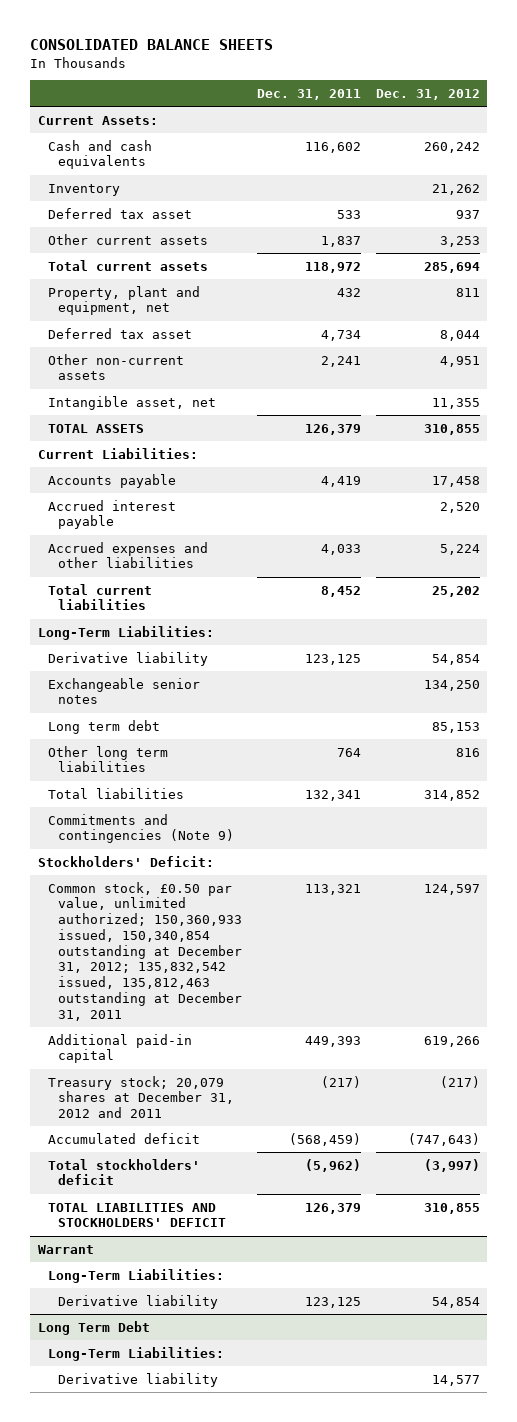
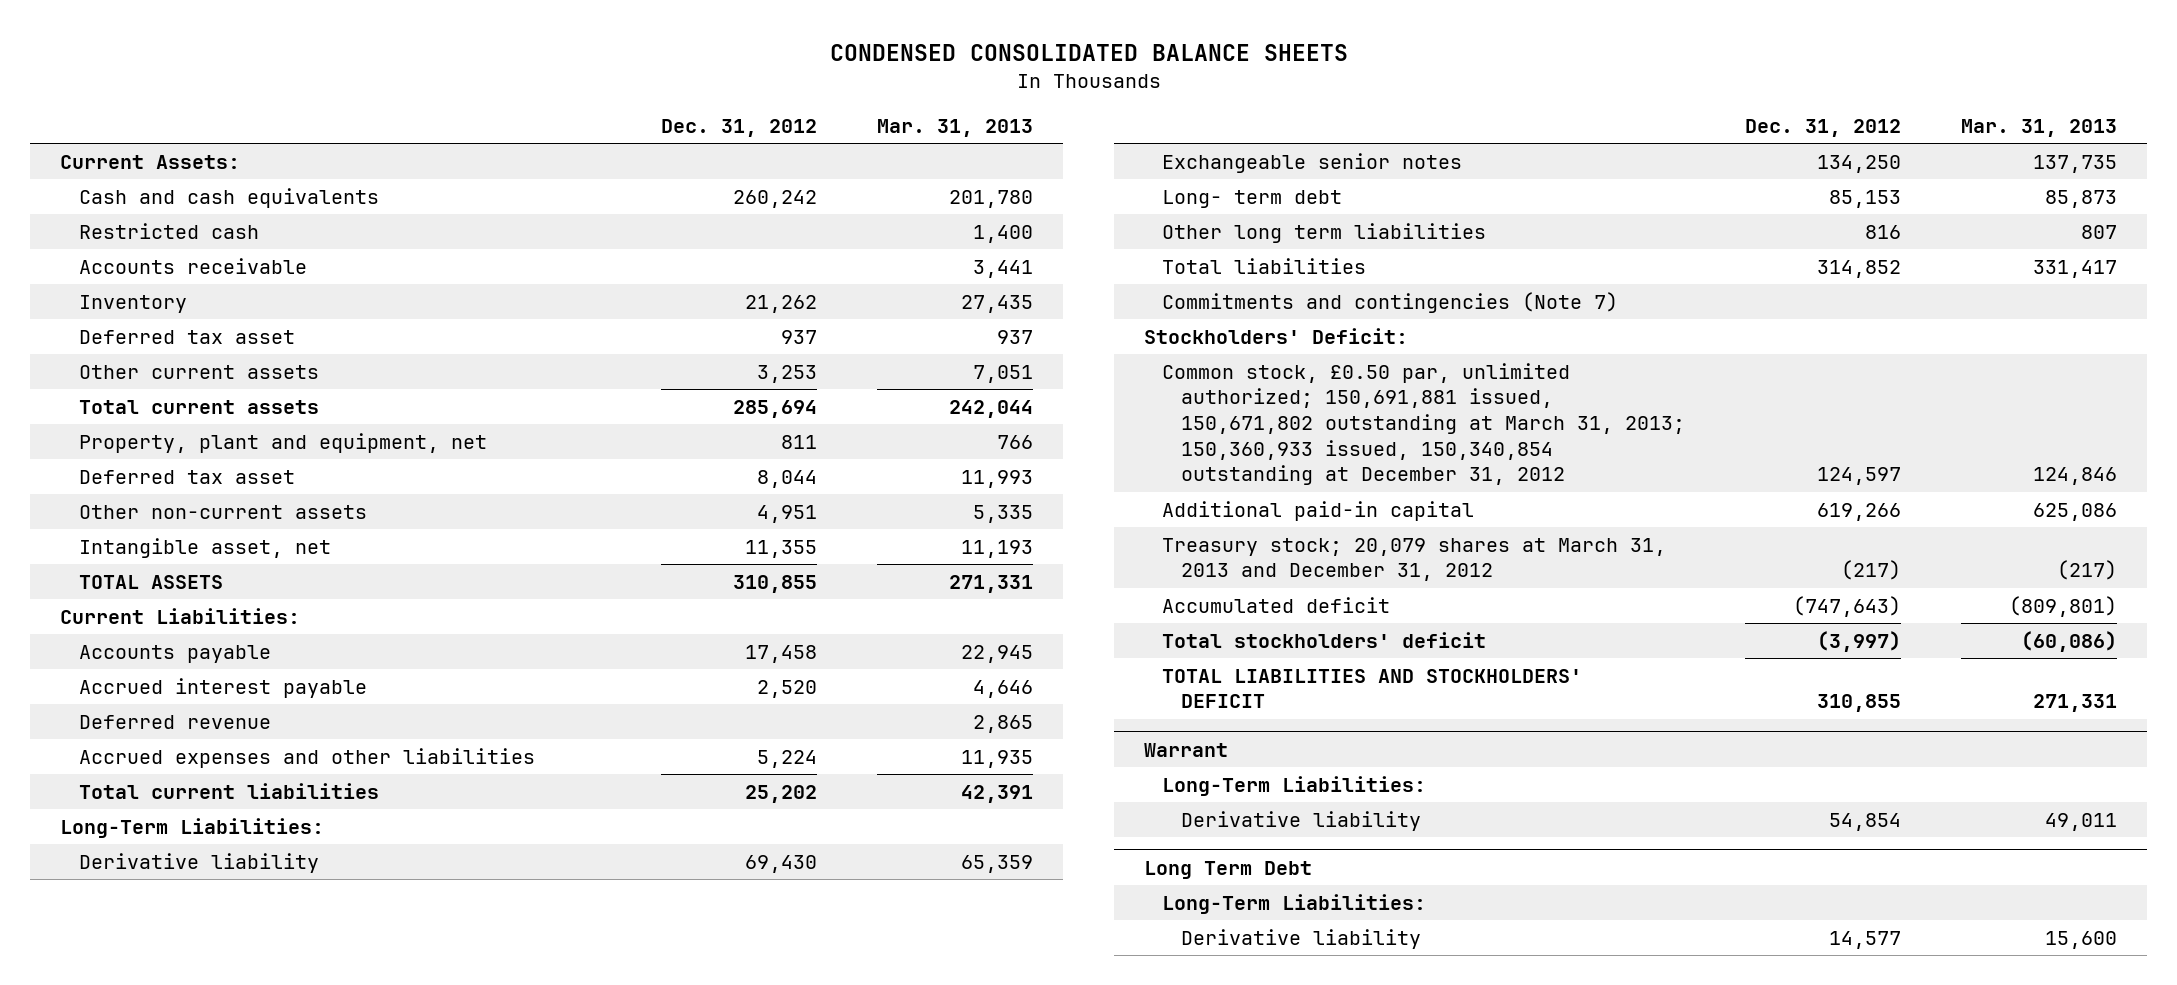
[30,39,274,51] CONSOLIDATED BALANCE SHEETS -> [829,44,1348,62] CONDENSED CONSOLIDATED BALANCE SHEETS
[256,89,361,101] Dec. 31, 2011 -> none
none -> [877,119,1034,138] Mar. 31, 2013
none -> [78,222,259,239] Restricted cash
none -> [78,257,307,274] Accounts receivable
none -> [78,714,271,729] Deferred revenue
[431,653,480,665] 54,854 -> [745,854,818,873] 69,430
[47,719,160,734] Long term debt -> [1162,189,1343,208] Long- term debt
[47,813,235,844] Commitments and contingencies (Note 9) -> [1162,291,1619,313] Commitments and contingencies (Note 7)
[47,881,243,1021] Common stock, £0.50 par value, unlimited authorized; 150,360,933 issued, 150,340,854 outstanding at December 31, 2012; 135,832,542 issued, 135,812,463 outstanding at December 31, 2011 -> [1162,362,1686,486] Common stock, £0.50 par, unlimited authorized; 150,691,881 issued, 150,671,802 outstanding at March 31, 2013; 150,360,933 issued, 150,340,854 outstanding at December 31, 2012
[47,1075,235,1119] Treasury stock; 20,079 shares at December 31, 2012 and 2011 -> [1162,537,1667,582] Treasury stock; 20,079 shares at March 31, 2013 and December 31, 2012

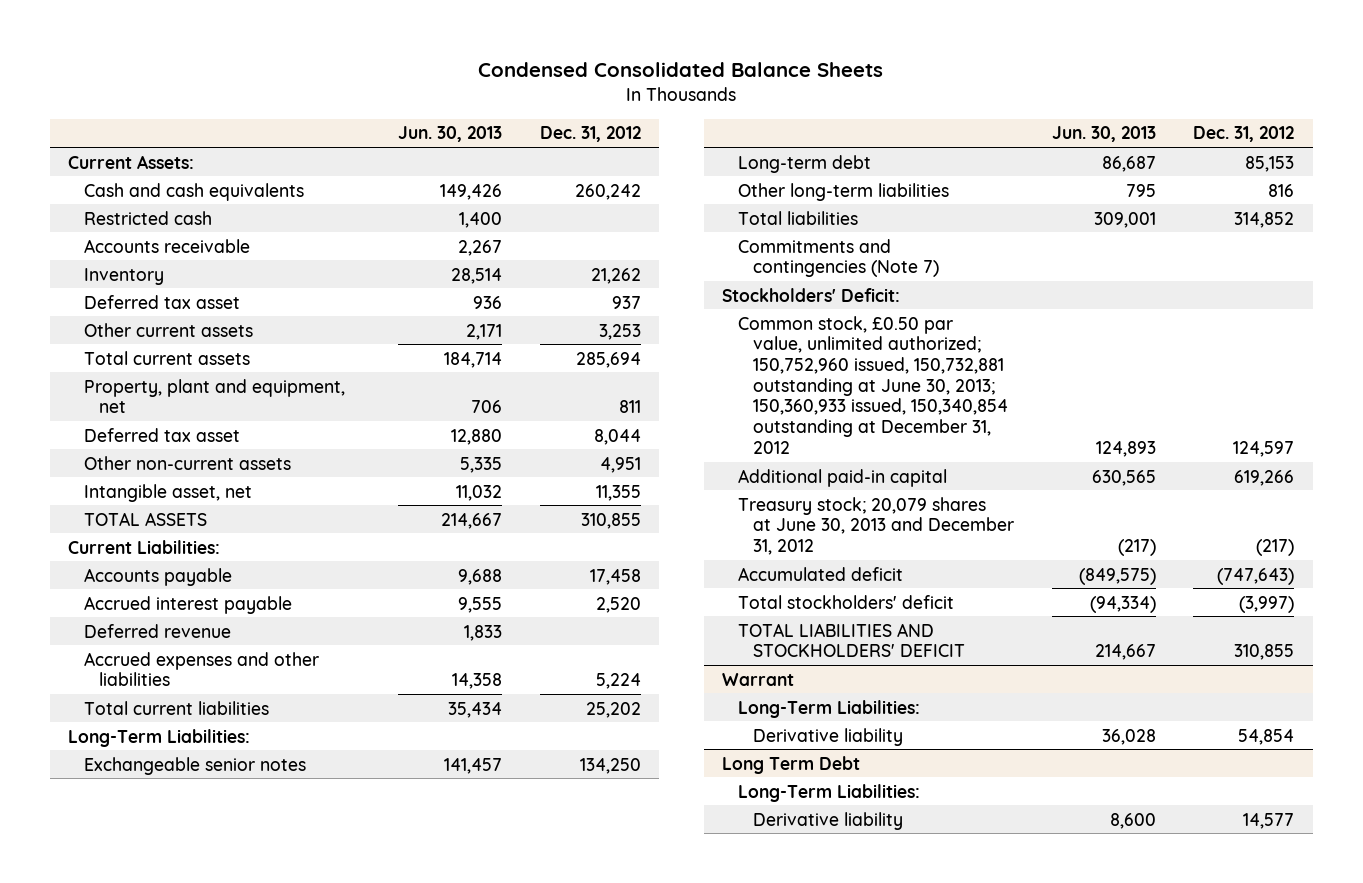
[829,44,1348,62] CONDENSED CONSOLIDATED BALANCE SHEETS -> [478,62,884,78] Condensed Consolidated Balance Sheets
[877,119,1034,138] Mar. 31, 2013 -> none
none -> [397,126,502,143] Jun. 30, 2013
[78,852,319,873] Derivative liability -> none
[1162,189,1343,208] Long- term debt -> [737,154,871,173] Long-term debt
[1162,222,1487,243] Other long term liabilities -> [737,182,949,201] Other long-term liabilities
[1162,362,1686,486] Common stock, £0.50 par, unlimited authorized; 150,691,881 issued, 150,671,802 outstanding at March 31, 2013; 150,360,933 issued, 150,340,854 outstanding at December 31, 2012 -> [737,315,1009,454] Common stock, £0.50 par value, unlimited authorized; 150,752,960 issued, 150,732,881 outstanding at June 30, 2013; 150,360,933 issued, 150,340,854 outstanding at December 31, 2012
[1162,537,1667,582] Treasury stock; 20,079 shares at March 31, 2013 and December 31, 2012 -> [737,496,1015,555] Treasury stock; 20,079 shares at June 30, 2013 and December 31, 2012

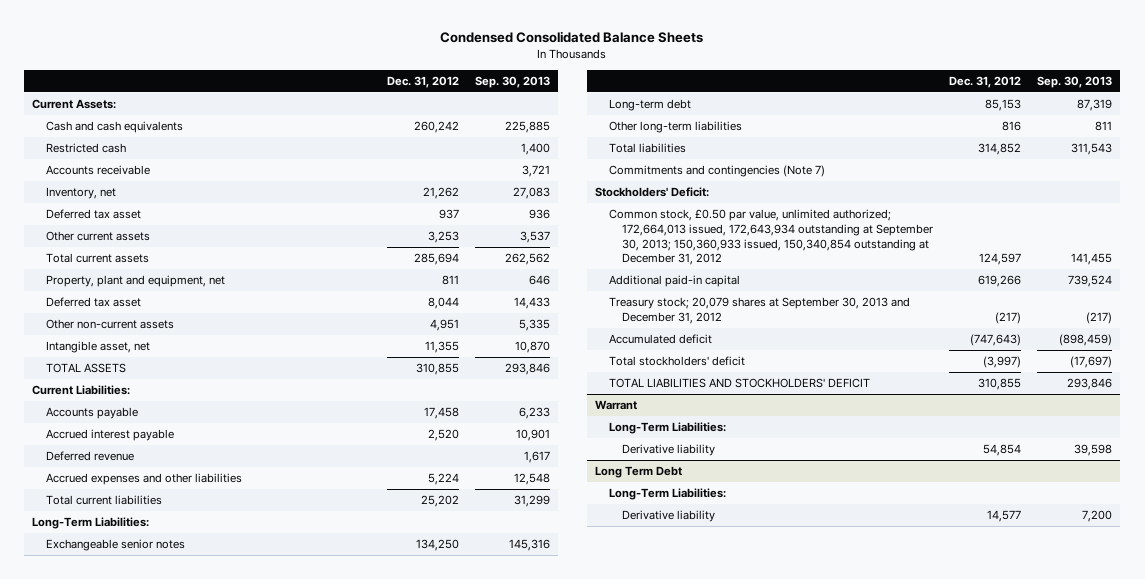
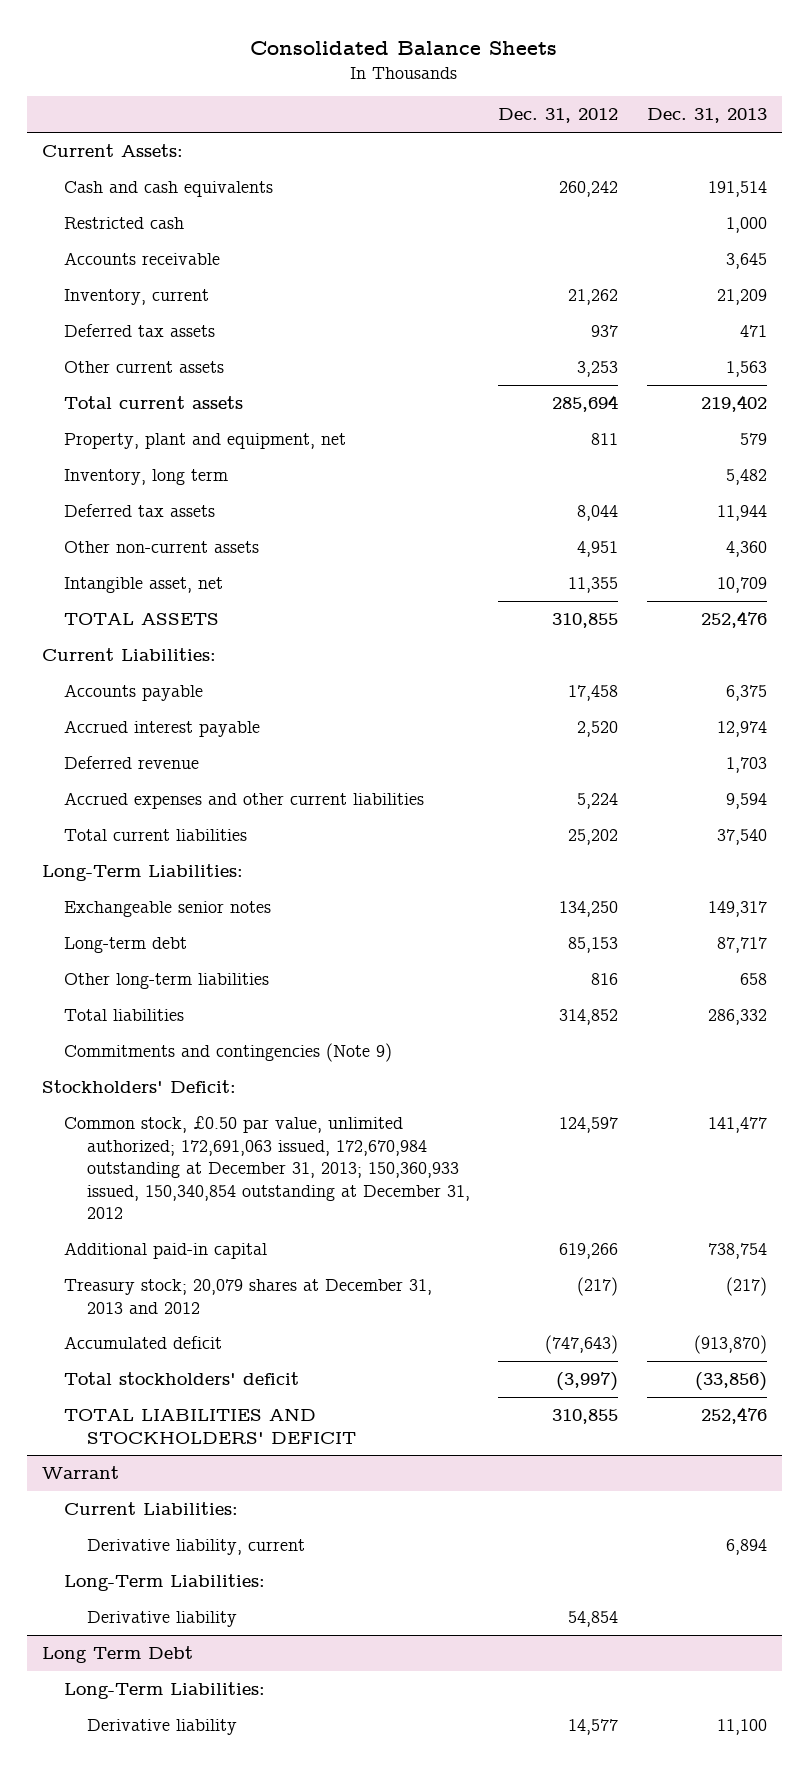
[440,31,704,44] Condensed Consolidated Balance Sheets -> [250,40,558,55] Consolidated Balance Sheets
[474,76,550,89] Sep. 30, 2013 -> none
none -> [647,108,768,124] Dec. 31, 2013
[45,187,116,200] Inventory, net -> [64,289,210,306] Inventory, current
[45,209,141,220] Deferred tax asset -> [64,324,216,338] Deferred tax assets
none -> [64,469,229,486] Inventory, long term
[45,297,141,308] Deferred tax asset -> [64,504,216,518] Deferred tax assets
[45,473,242,486] Accrued expenses and other liabilities -> [64,792,425,810] Accrued expenses and other current liabilities
[608,165,825,178] Commitments and contingencies (Note 7) -> [64,1043,393,1063] Commitments and contingencies (Note 9)
[608,209,934,266] Common stock, £0.50 par value, unlimited authorized; 172,664,013 issued, 172,643,934 outstanding at September 30, 2013; 150,360,933 issued, 150,340,854 outstanding at December 31, 2012 -> [64,1116,470,1220] Common stock, £0.50 par value, unlimited authorized; 172,691,063 issued, 172,670,984 outstanding at December 31, 2013; 150,360,933 issued, 150,340,854 outstanding at December 31, 2012
[608,297,910,324] Treasury stock; 20,079 shares at September 30, 2013 and December 31, 2012 -> [64,1279,433,1314] Treasury stock; 20,079 shares at December 31, 2013 and 2012
none -> [64,1502,239,1516] Current Liabilities:
none -> [86,1539,305,1556] Derivative liability, current

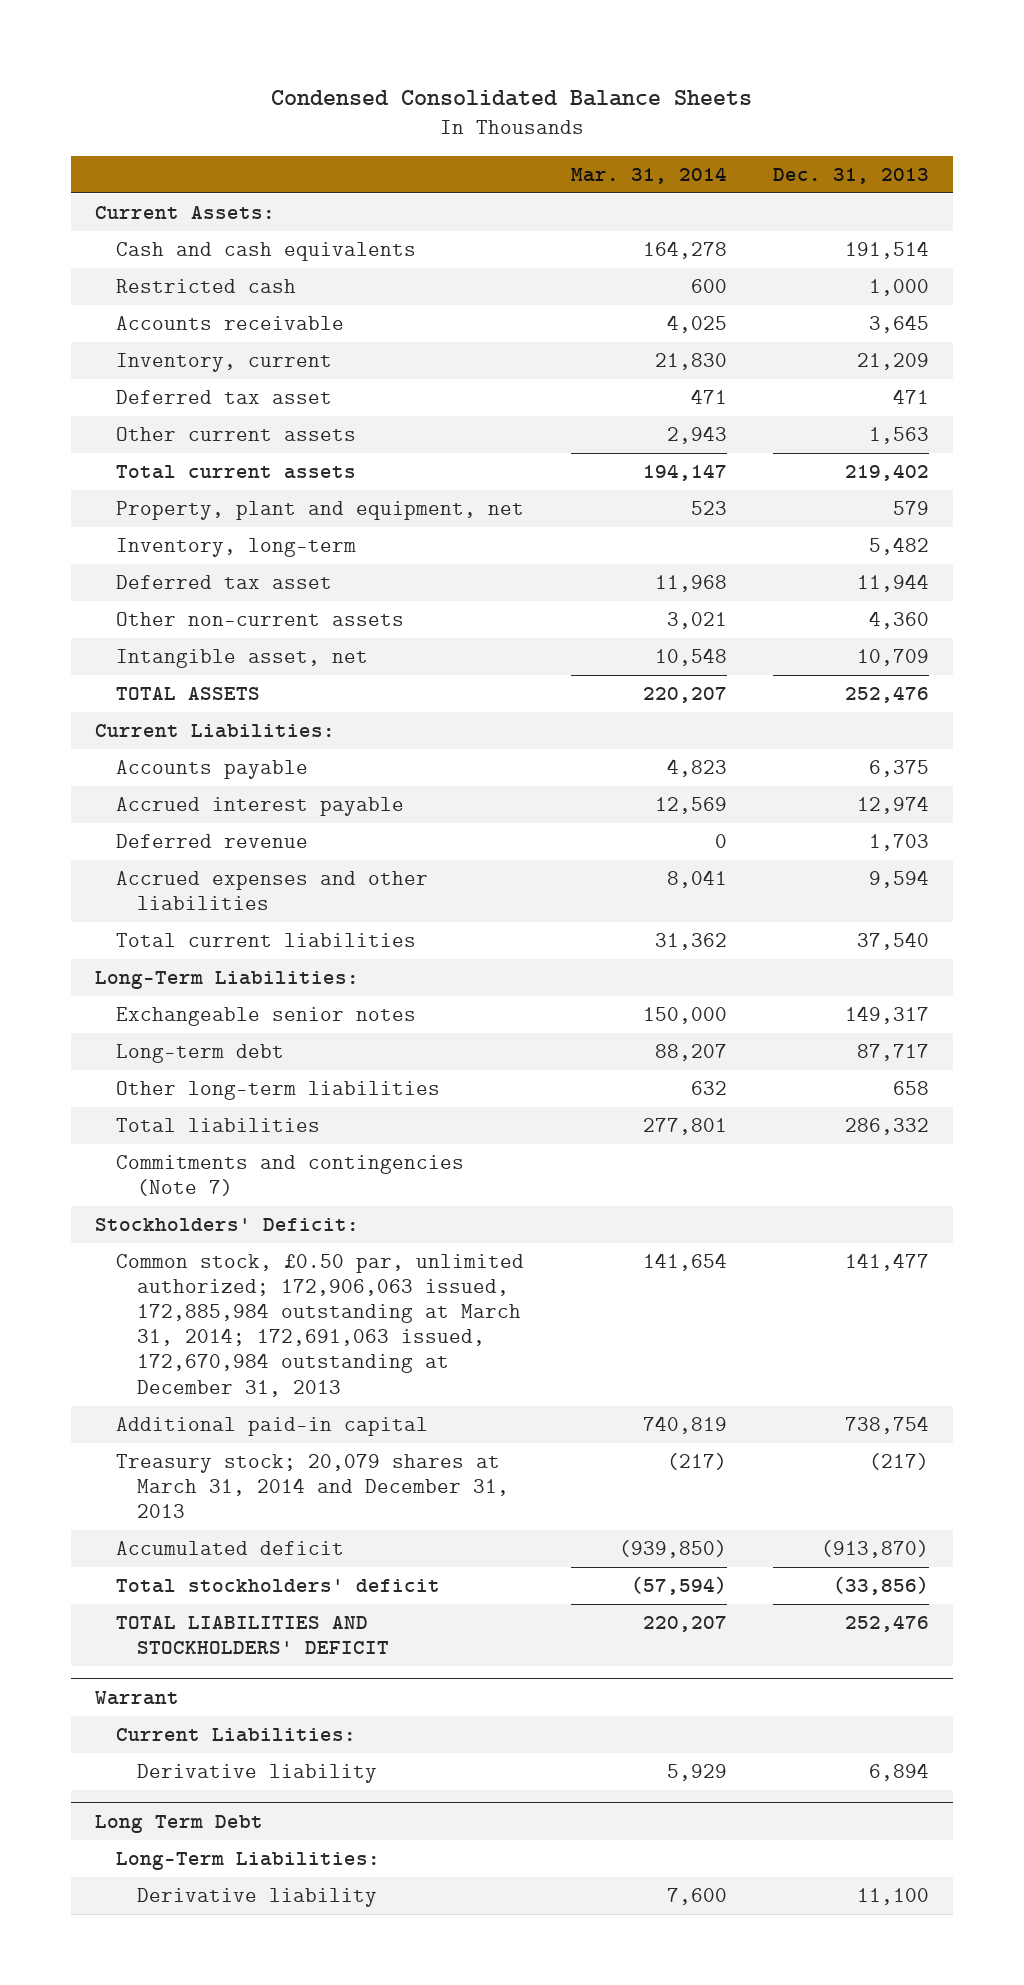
[250,40,558,55] Consolidated Balance Sheets -> [270,89,752,106] Condensed Consolidated Balance Sheets
[498,108,619,124] Dec. 31, 2012 -> none
none -> [570,166,727,184] Mar. 31, 2014
[64,324,216,338] Deferred tax assets -> [115,390,332,405] Deferred tax asset
[64,469,229,486] Inventory, long term -> [115,538,356,558] Inventory, long-term
[64,504,216,518] Deferred tax assets -> [115,575,332,590] Deferred tax asset
[64,792,425,810] Accrued expenses and other current liabilities -> [115,871,428,911] Accrued expenses and other liabilities
[64,1043,393,1063] Commitments and contingencies (Note 9) -> [115,1155,464,1197] Commitments and contingencies (Note 7)
[64,1116,470,1220] Common stock, £0.50 par value, unlimited authorized; 172,691,063 issued, 172,670,984 outstanding at December 31, 2013; 150,360,933 issued, 150,340,854 outstanding at December 31, 2012 -> [115,1254,524,1397] Common stock, £0.50 par, unlimited authorized; 172,906,063 issued, 172,885,984 outstanding at March 31, 2014; 172,691,063 issued, 172,670,984 outstanding at December 31, 2013
[64,1279,433,1314] Treasury stock; 20,079 shares at December 31, 2013 and 2012 -> [115,1454,510,1519] Treasury stock; 20,079 shares at March 31, 2014 and December 31, 2013
[64,1574,266,1592] Long-Term Liabilities: -> none
[86,1611,237,1628] Derivative liability -> none
[86,1539,305,1556] Derivative liability, current -> [137,1764,378,1784] Derivative liability

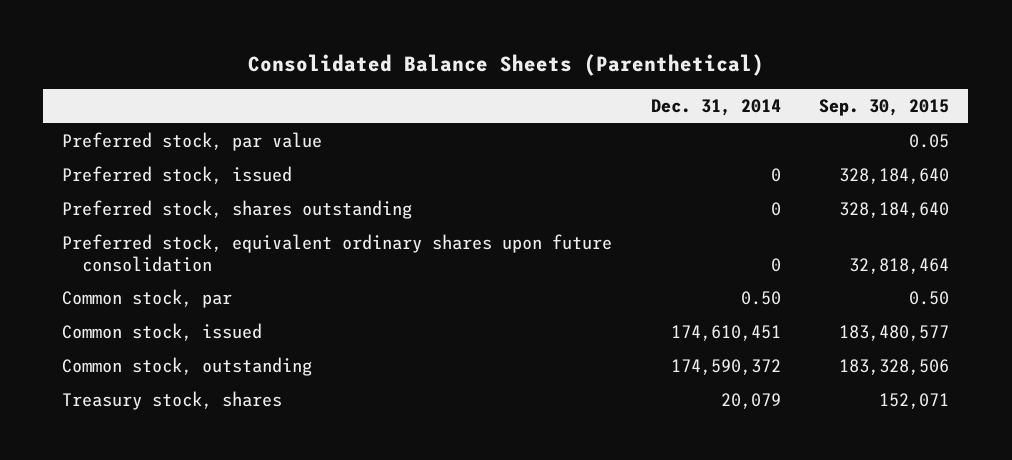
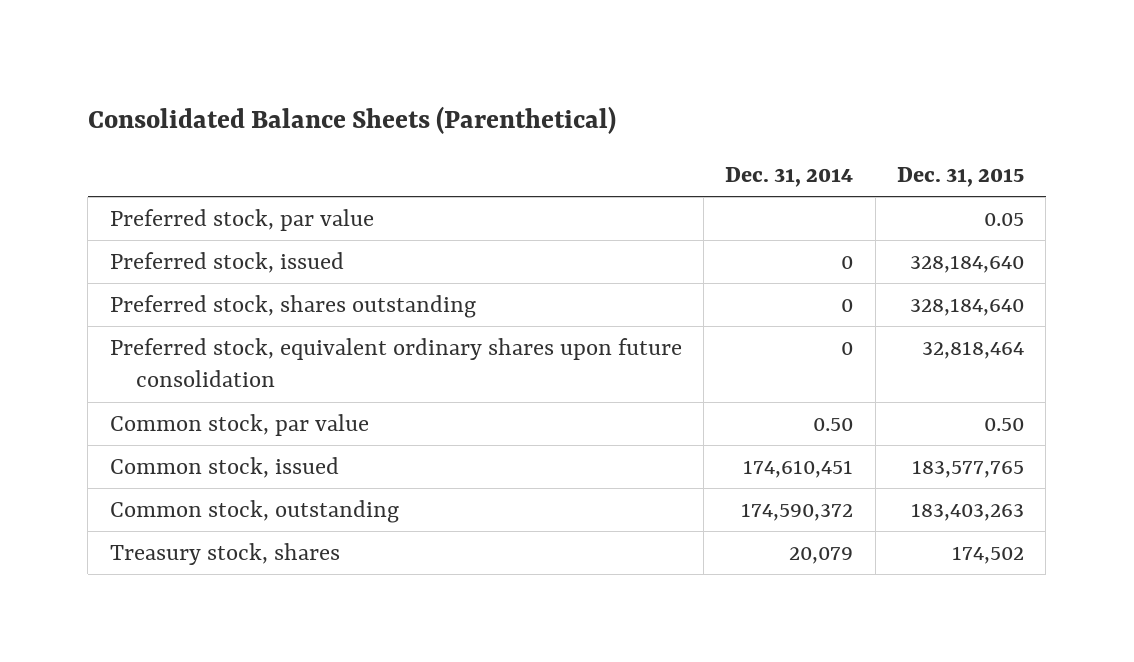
[819,99,950,117] Sep. 30, 2015 -> none
none -> [897,167,1025,188] Dec. 31, 2015
[62,289,233,309] Common stock, par -> [109,413,369,436] Common stock, par value

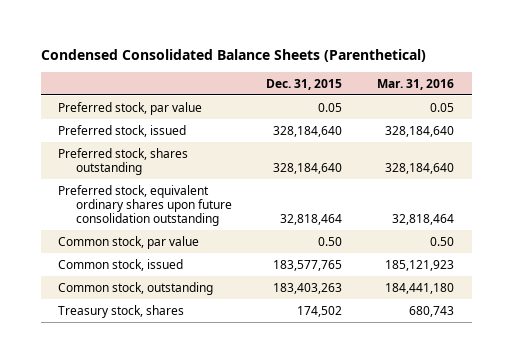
[87,105,616,134] Consolidated Balance Sheets (Parenthetical) -> [40,48,426,62] Condensed Consolidated Balance Sheets (Parenthetical)
[725,167,854,188] Dec. 31, 2014 -> none
none -> [377,78,455,90] Mar. 31, 2016
[109,337,682,388] Preferred stock, equivalent ordinary shares upon future consolidation -> [58,184,232,226] Preferred stock, equivalent ordinary shares upon future consolidation outstanding

